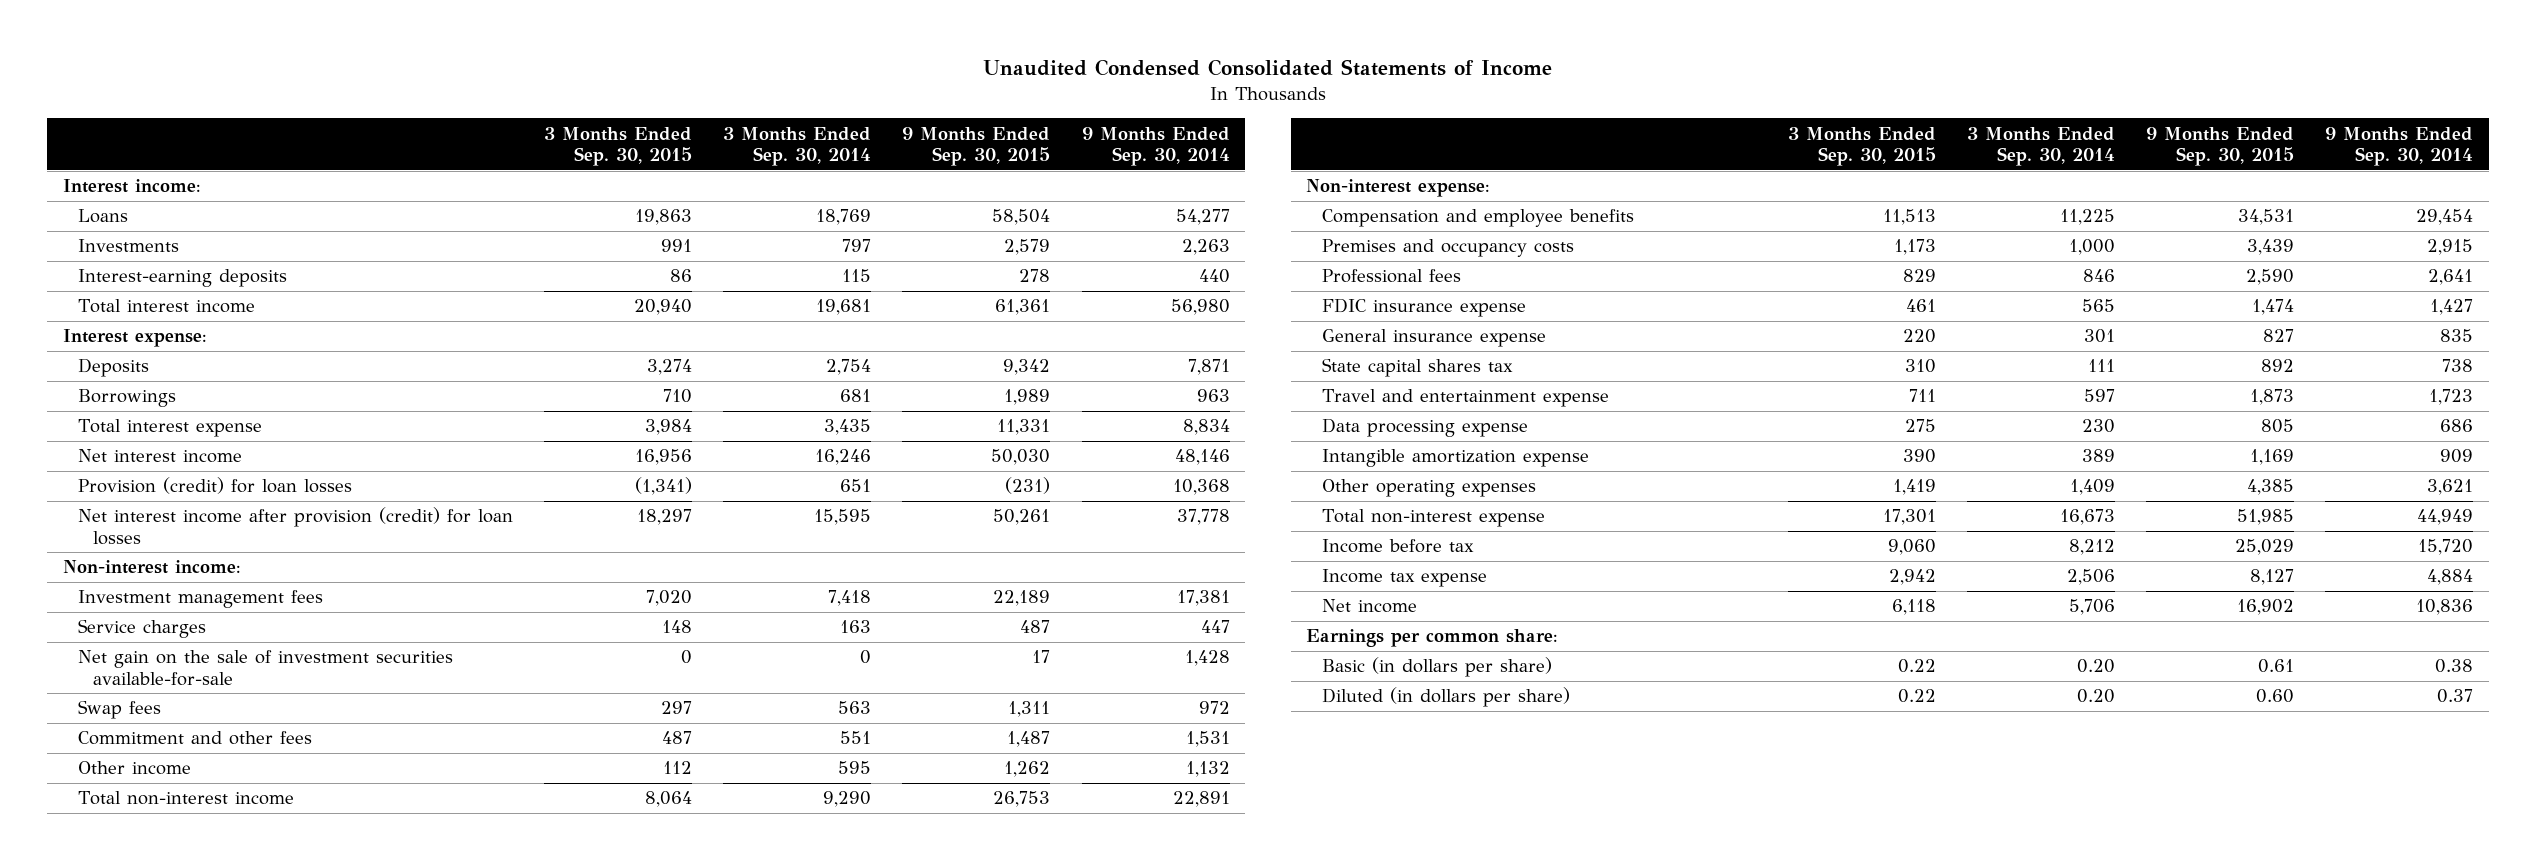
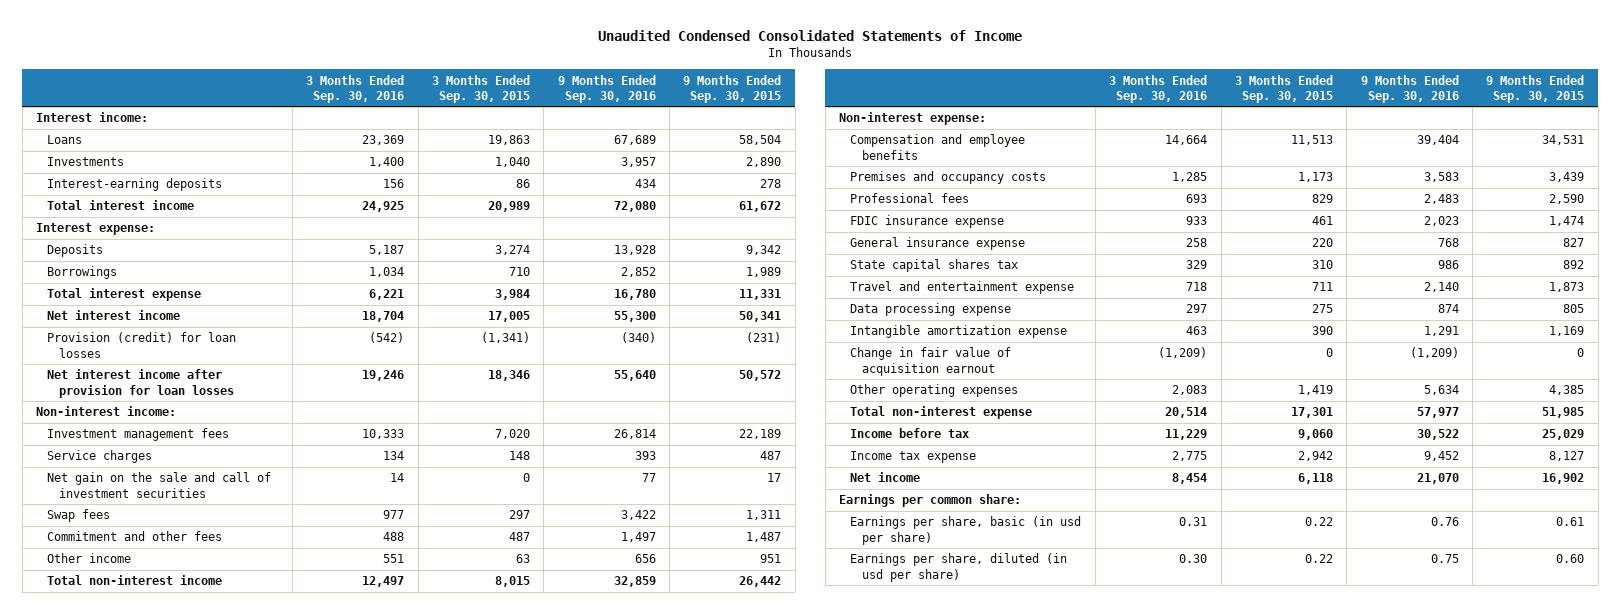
[723,126,872,166] 3 Months Ended Sep. 30, 2014 -> none
[1081,126,1230,166] 9 Months Ended Sep. 30, 2014 -> none
none -> [306,74,405,103] 3 Months Ended Sep. 30, 2016
none -> [557,74,656,103] 9 Months Ended Sep. 30, 2016
[661,239,693,253] 991 -> [494,157,530,168] 1,040
[1004,239,1051,256] 2,579 -> [746,157,782,168] 2,890
[634,299,693,316] 20,940 -> [487,201,530,213] 20,989
[995,299,1051,316] 61,361 -> [739,201,782,213] 61,672
[635,449,693,466] 16,956 -> [487,311,530,323] 17,005
[991,449,1051,466] 50,030 -> [739,311,782,323] 50,341
[77,507,513,545] Net interest income after provision (credit) for loan losses -> [47,369,234,398] Net interest income after provision for loan losses
[637,509,693,526] 18,297 -> [487,370,530,382] 18,346
[993,509,1051,526] 50,261 -> [739,370,782,382] 50,572
[77,650,453,686] Net gain on the sale of investment securities available-for-sale -> [47,472,272,498] Net gain on the sale and call of investment securities
[663,761,693,775] 112 -> [515,554,530,564] 63
[1004,761,1051,778] 1,262 -> [760,554,782,564] 951
[645,791,693,808] 8,064 -> [494,576,530,588] 8,015
[993,791,1051,808] 26,753 -> [739,576,782,588] 26,442
none -> [850,347,1012,376] Change in fair value of acquisition earnout
[1321,657,1552,678] Basic (in dollars per share) -> [850,516,1082,545] Earnings per share, basic (in usd per share)
[1321,687,1570,708] Diluted (in dollars per share) -> [850,553,1068,582] Earnings per share, diluted (in usd per share)

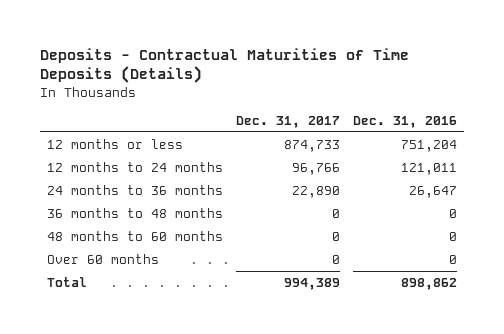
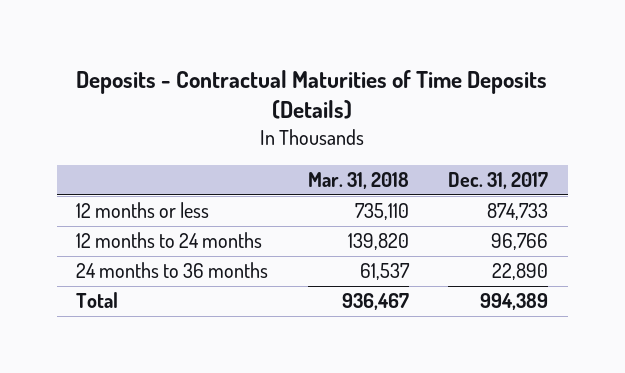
[353,115,458,128] Dec. 31, 2016 -> none
none -> [307,172,409,190] Mar. 31, 2018
[46,207,223,218] 36 months to 48 months -> none
[46,230,223,241] 48 months to 60 months -> none
[46,253,159,264] Over 60 months -> none

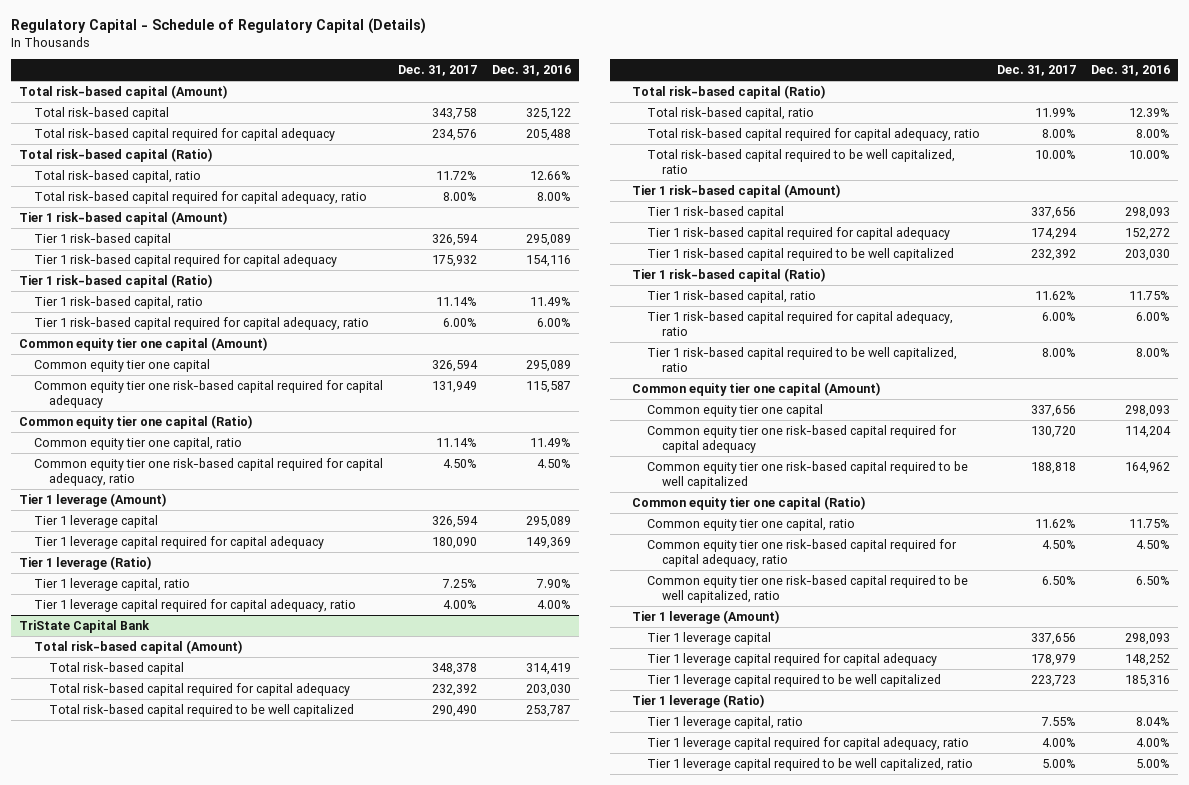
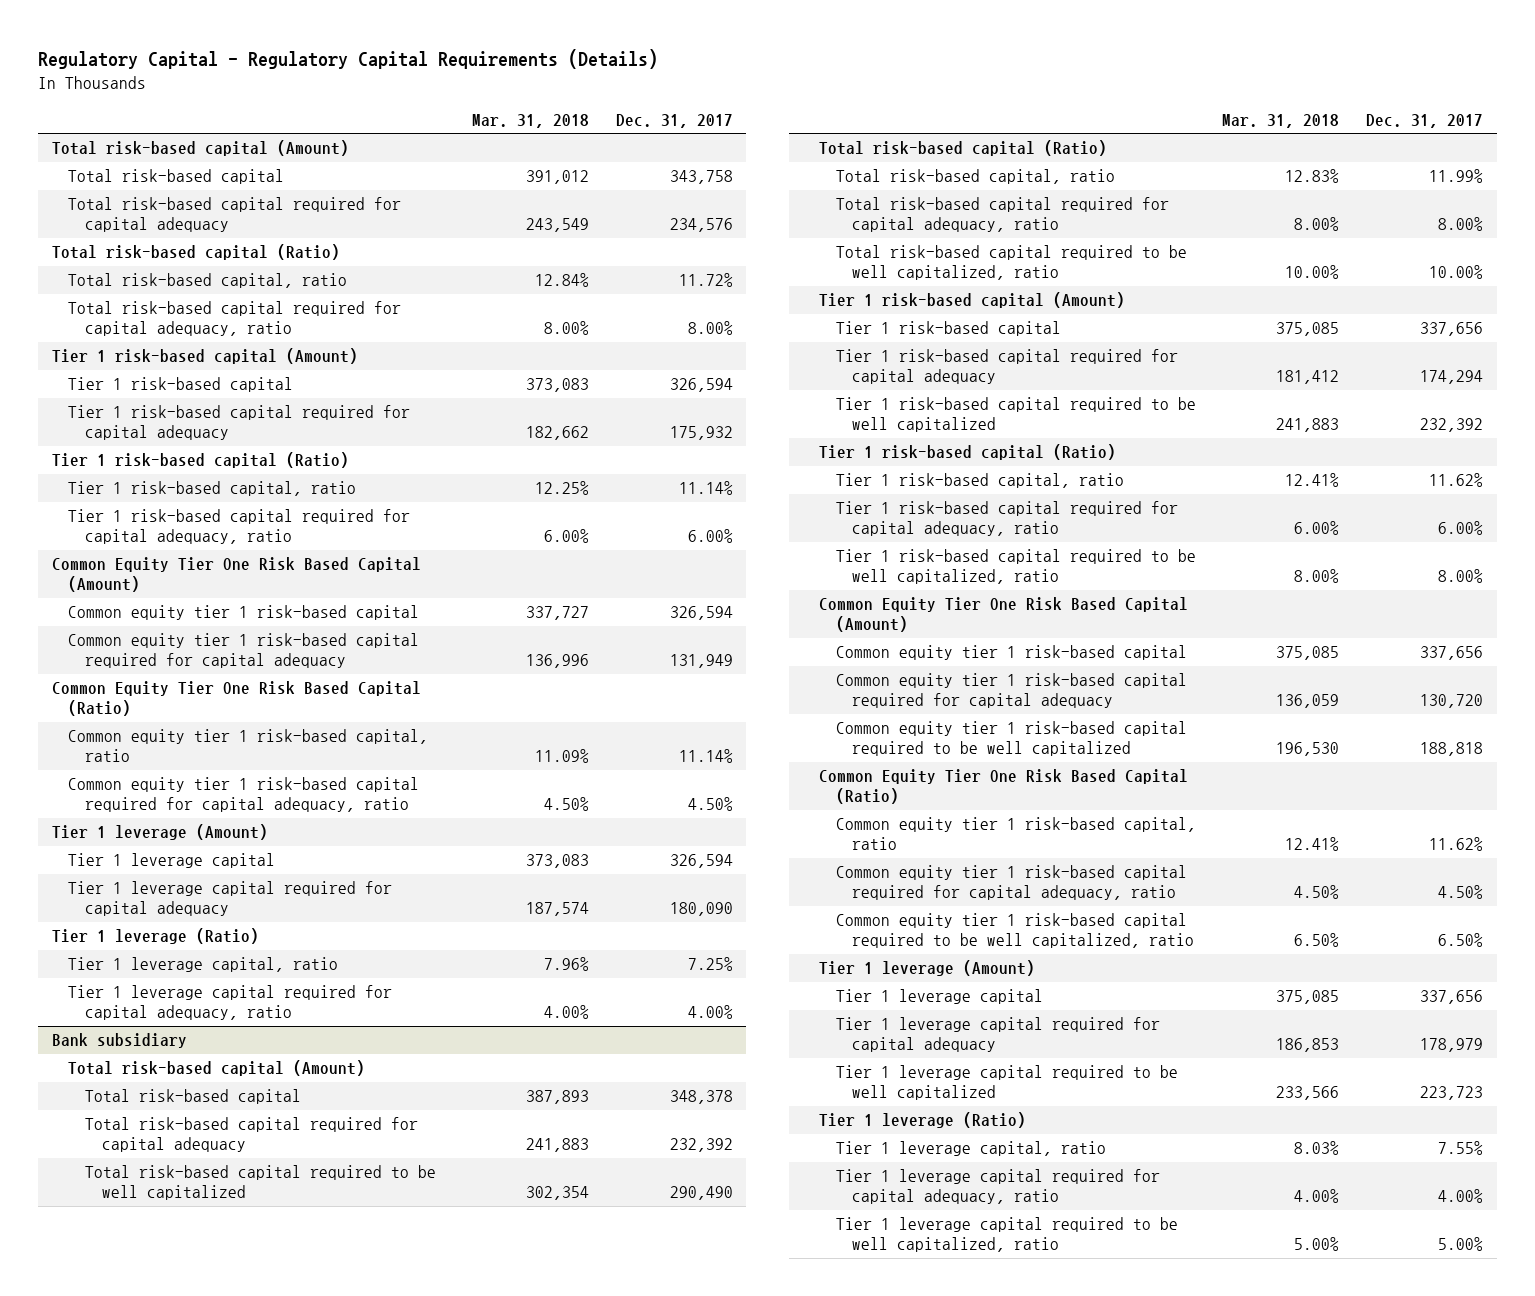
[10,18,426,35] Regulatory Capital - Schedule of Regulatory Capital (Details) -> [38,48,659,69] Regulatory Capital - Regulatory Capital Requirements (Details)
[492,64,572,76] Dec. 31, 2016 -> none
none -> [471,113,589,128] Mar. 31, 2018
[18,336,268,351] Common equity tier one capital (Amount) -> [51,557,421,593] Common Equity Tier One Risk Based Capital (Amount)
[33,358,210,372] Common equity tier one capital -> [68,605,420,621] Common equity tier 1 risk-based capital
[33,379,383,408] Common equity tier one risk-based capital required for capital adequacy -> [68,633,420,669] Common equity tier 1 risk-based capital required for capital adequacy
[18,414,253,429] Common equity tier one capital (Ratio) -> [51,681,421,717] Common Equity Tier One Risk Based Capital (Ratio)
[33,436,242,450] Common equity tier one capital, ratio -> [68,729,429,763] Common equity tier 1 risk-based capital, ratio
[33,457,383,486] Common equity tier one risk-based capital required for capital adequacy, ratio -> [68,777,420,813] Common equity tier 1 risk-based capital required for capital adequacy, ratio
[18,619,150,633] TriState Capital Bank -> [51,1033,187,1049] Bank subsidiary
[632,381,882,396] Common equity tier one capital (Amount) -> [818,597,1188,633] Common Equity Tier One Risk Based Capital (Amount)
[647,403,824,417] Common equity tier one capital -> [835,645,1187,661] Common equity tier 1 risk-based capital
[647,424,958,453] Common equity tier one risk-based capital required for capital adequacy -> [835,673,1187,709] Common equity tier 1 risk-based capital required for capital adequacy
[647,460,969,489] Common equity tier one risk-based capital required to be well capitalized -> [835,721,1187,757] Common equity tier 1 risk-based capital required to be well capitalized
[632,495,867,510] Common equity tier one capital (Ratio) -> [818,769,1188,805] Common Equity Tier One Risk Based Capital (Ratio)
[647,517,856,531] Common equity tier one capital, ratio -> [835,817,1196,851] Common equity tier 1 risk-based capital, ratio
[647,538,958,567] Common equity tier one risk-based capital required for capital adequacy, ratio -> [835,865,1187,901] Common equity tier 1 risk-based capital required for capital adequacy, ratio
[647,574,969,603] Common equity tier one risk-based capital required to be well capitalized, ratio -> [835,913,1195,949] Common equity tier 1 risk-based capital required to be well capitalized, ratio

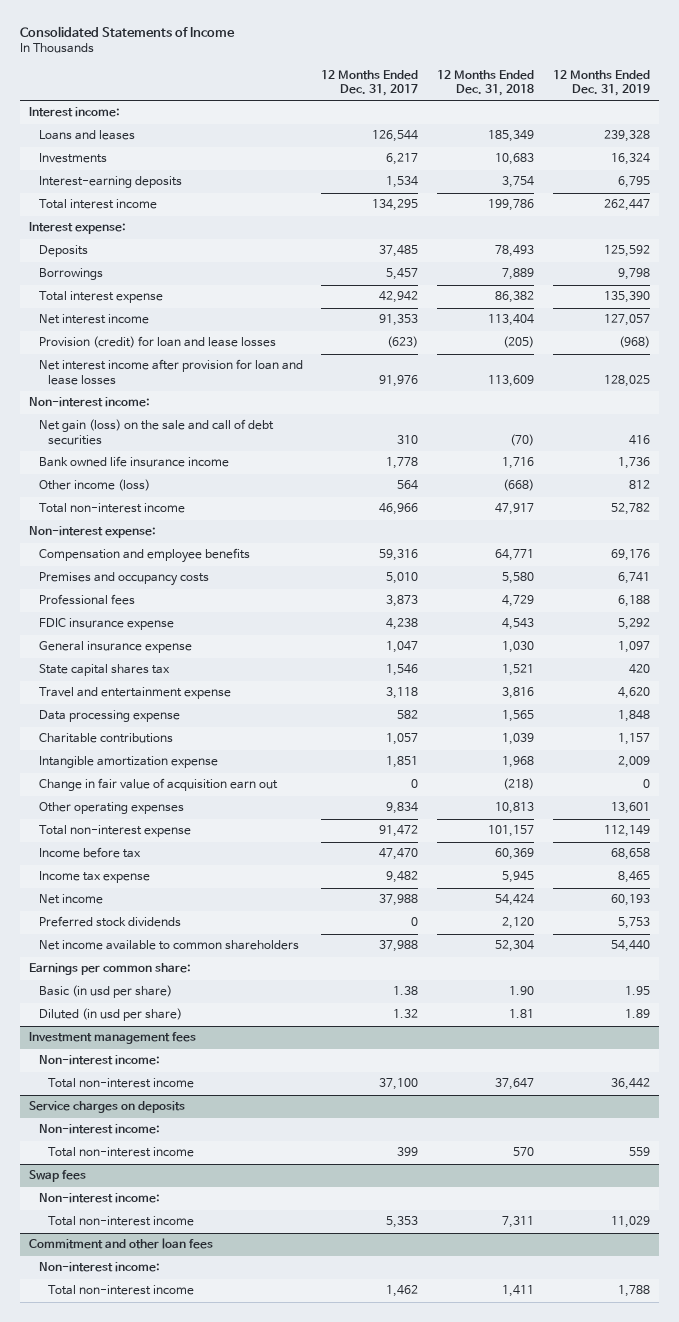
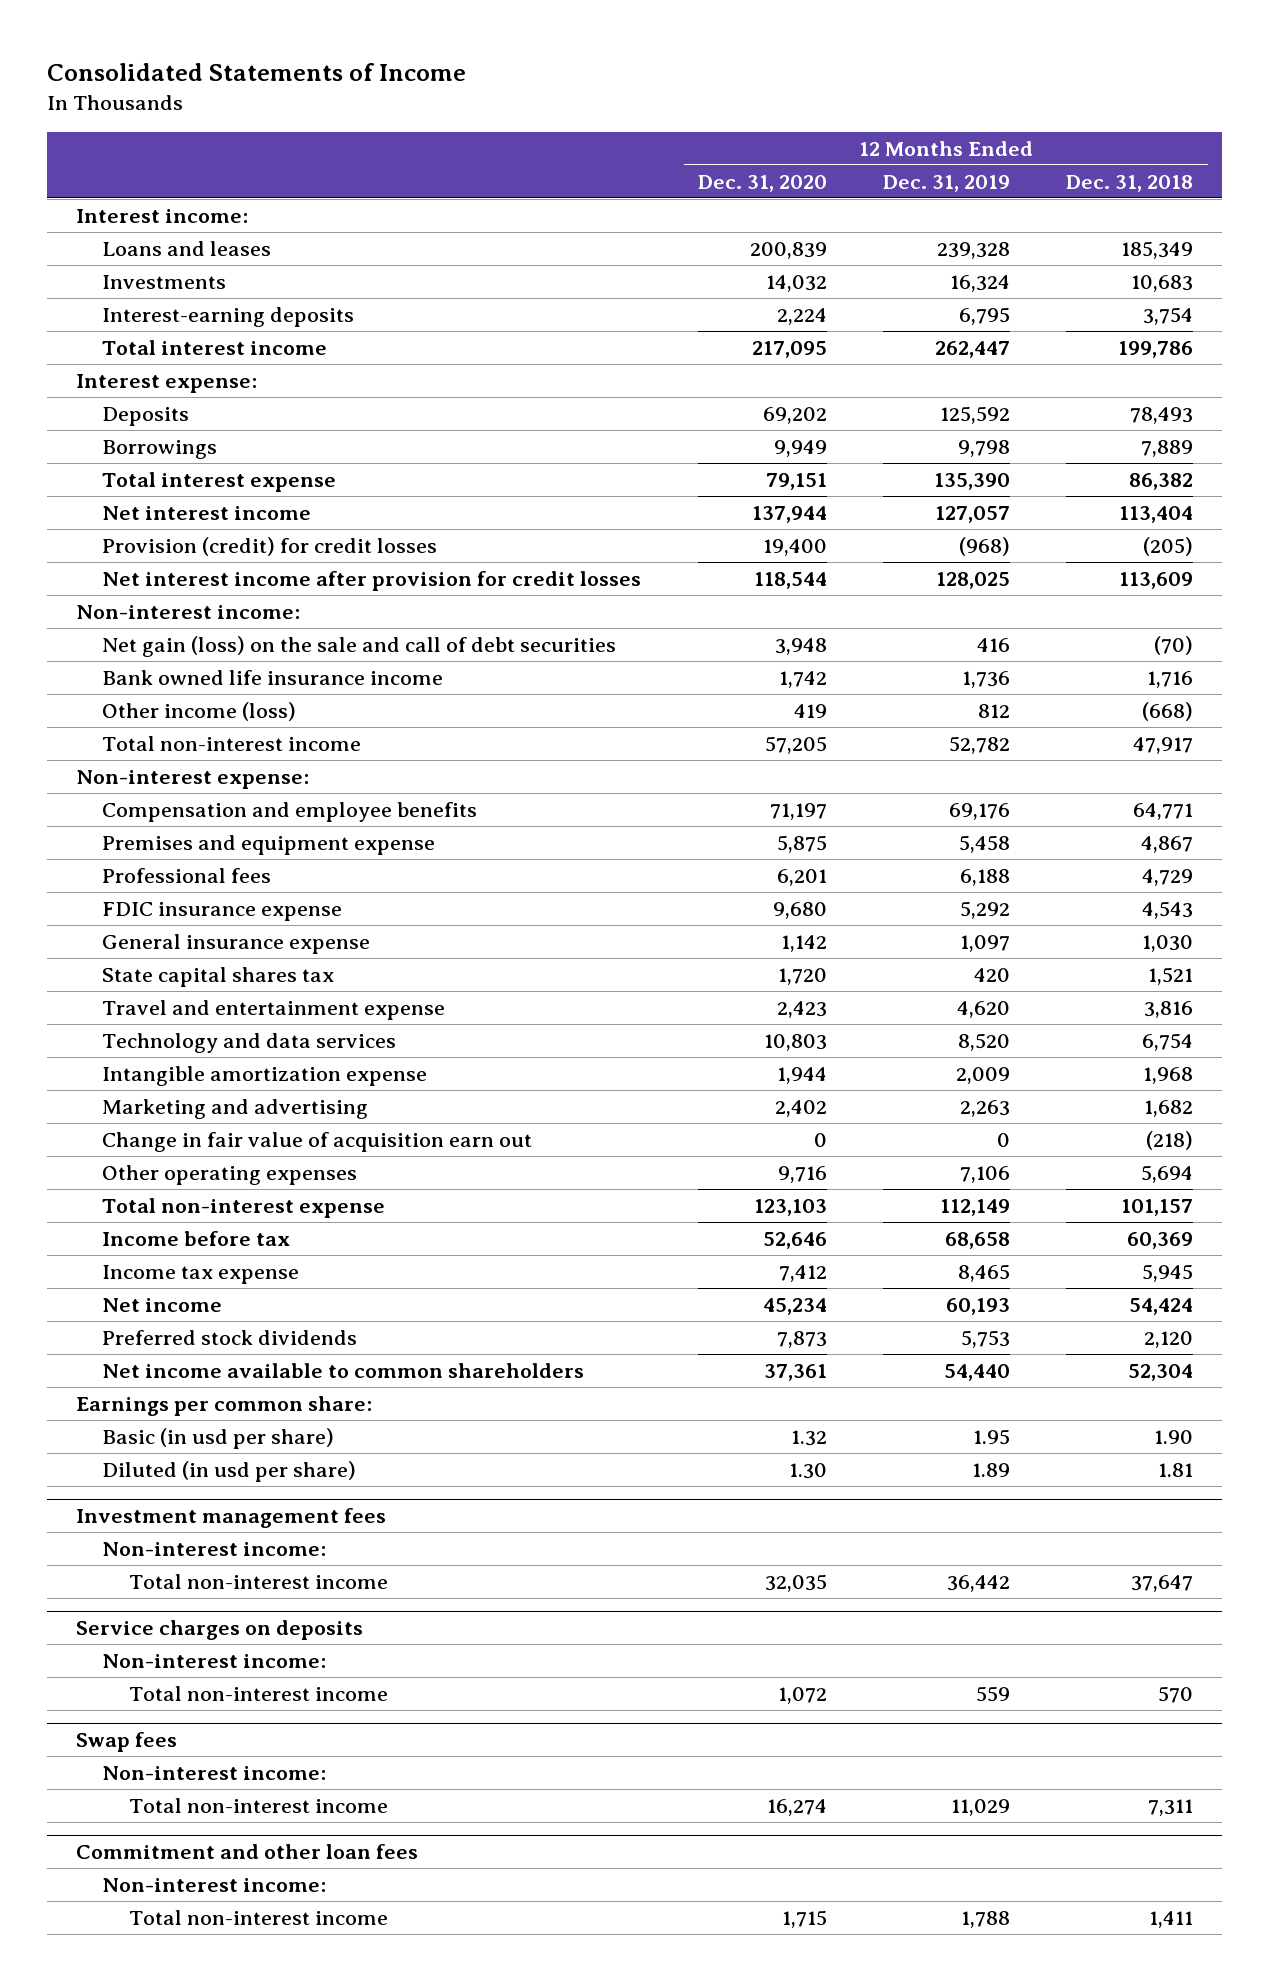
[321,70,419,97] 12 Months Ended Dec. 31, 2017 -> none
none -> [697,174,827,192] Dec. 31, 2020
[38,336,276,349] Provision (credit) for loan and lease losses -> [102,536,438,556] Provision (credit) for credit losses
[38,359,303,385] Net interest income after provision for loan and lease losses -> [102,570,642,591] Net interest income after provision for credit losses
[38,572,209,587] Premises and occupancy costs -> [102,834,436,855] Premises and equipment expense
[502,572,535,585] 5,580 -> [1141,835,1194,853] 4,867
[617,572,650,585] 6,741 -> [959,834,1011,853] 5,458
[38,710,180,723] Data processing expense -> none
[38,733,173,744] Charitable contributions -> none
none -> [102,1032,397,1053] Technology and data services
none -> [102,1098,369,1119] Marketing and advertising
[495,802,535,815] 10,813 -> [1141,1164,1194,1183] 5,694
[610,802,650,815] 13,601 -> [960,1165,1011,1183] 7,106

